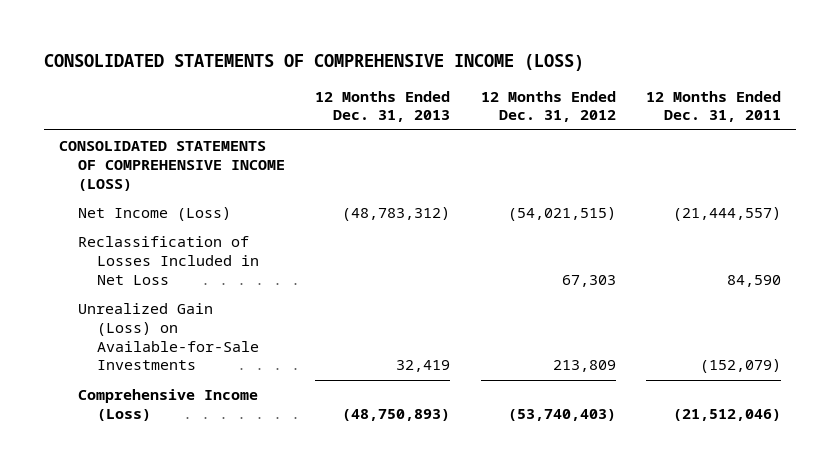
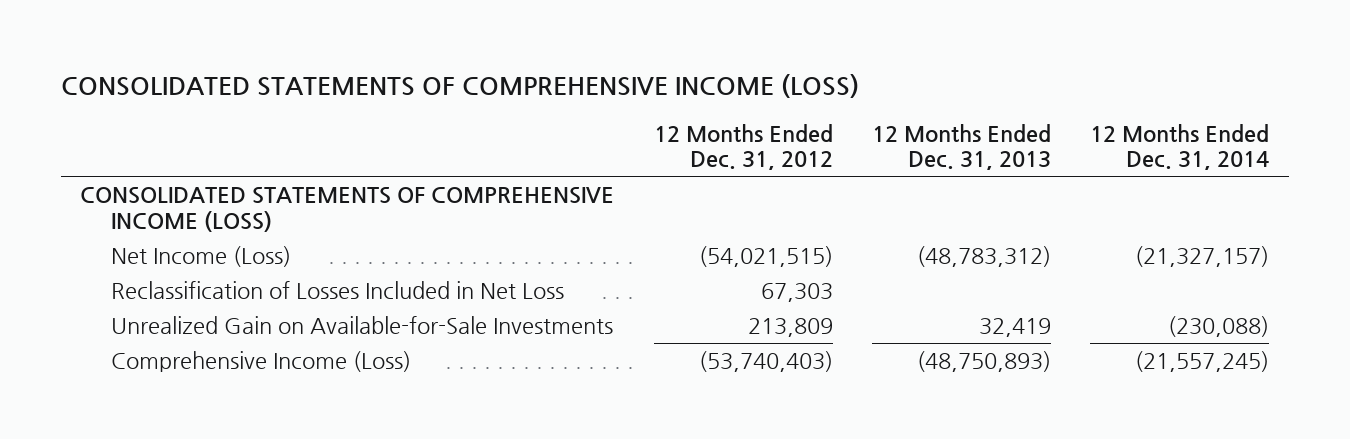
[646,90,782,123] 12 Months Ended Dec. 31, 2011 -> none
none -> [1090,123,1270,171] 12 Months Ended Dec. 31, 2014
[78,302,260,371] Unrealized Gain (Loss) on Available-for-Sale Investments -> [111,316,614,335] Unrealized Gain on Available-for-Sale Investments

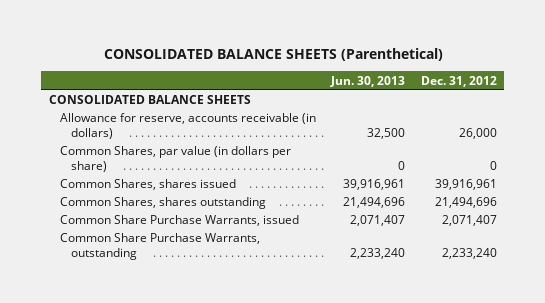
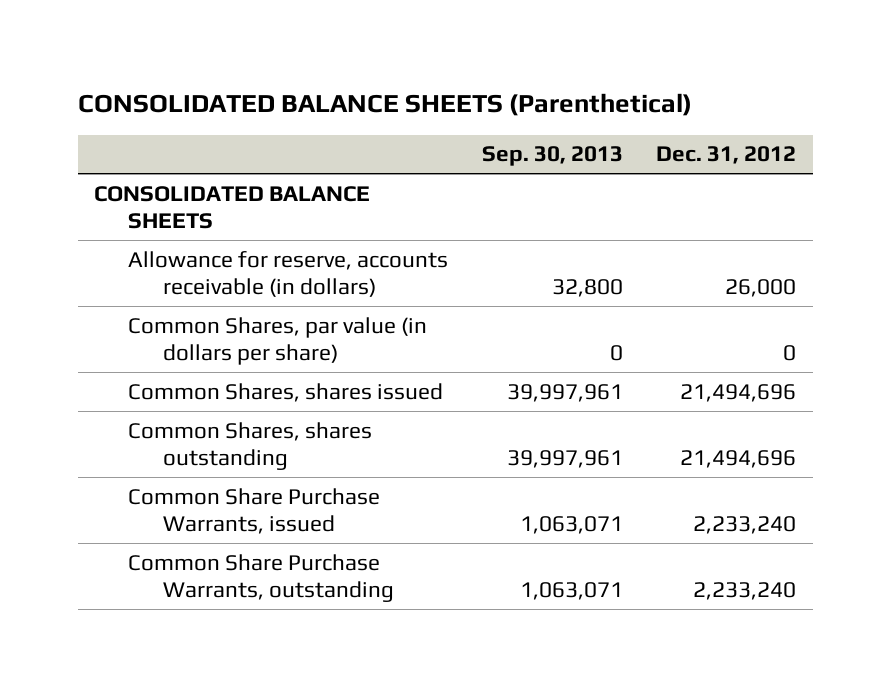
[330,75,406,87] Jun. 30, 2013 -> none
none -> [481,146,623,167] Sep. 30, 2013
[434,179,497,191] 39,916,961 -> [680,383,797,402] 21,494,696
[441,215,497,227] 2,071,407 -> [693,515,797,534] 2,233,240

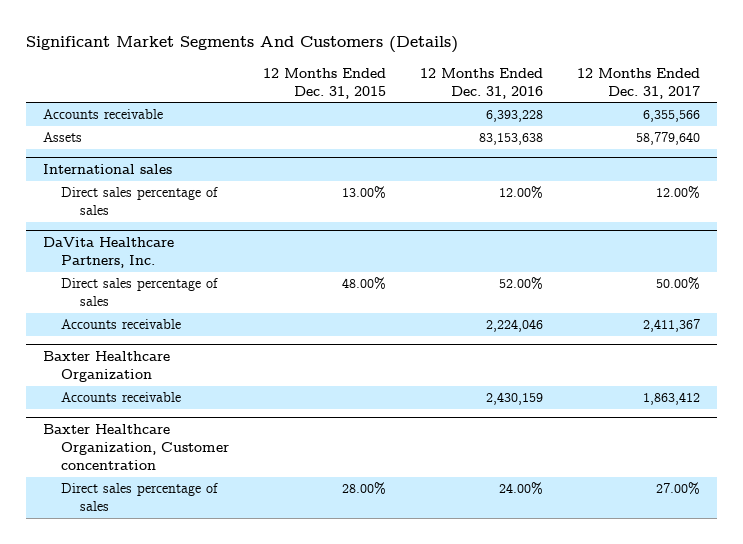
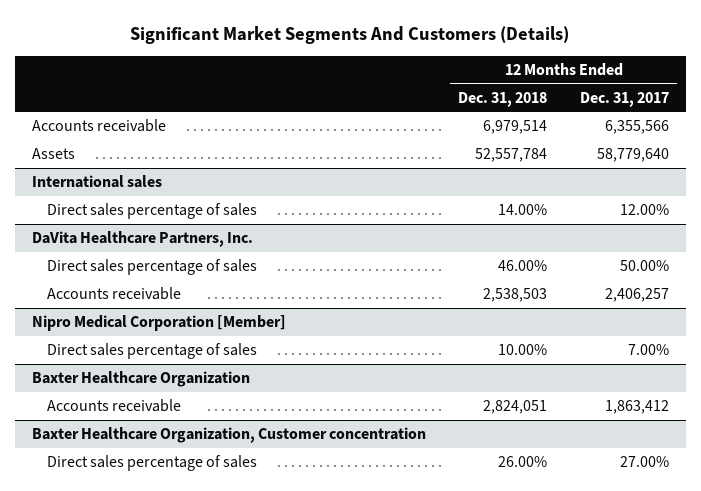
[263,67,387,99] 12 Months Ended Dec. 31, 2015 -> none
[420,67,544,99] 12 Months Ended Dec. 31, 2016 -> none
none -> [458,91,548,107] Dec. 31, 2018
[643,319,701,333] 2,411,367 -> [605,288,670,303] 2,406,257
none -> [31,315,286,332] Nipro Medical Corporation [Member]
none -> [46,343,257,360] Direct sales percentage of sales

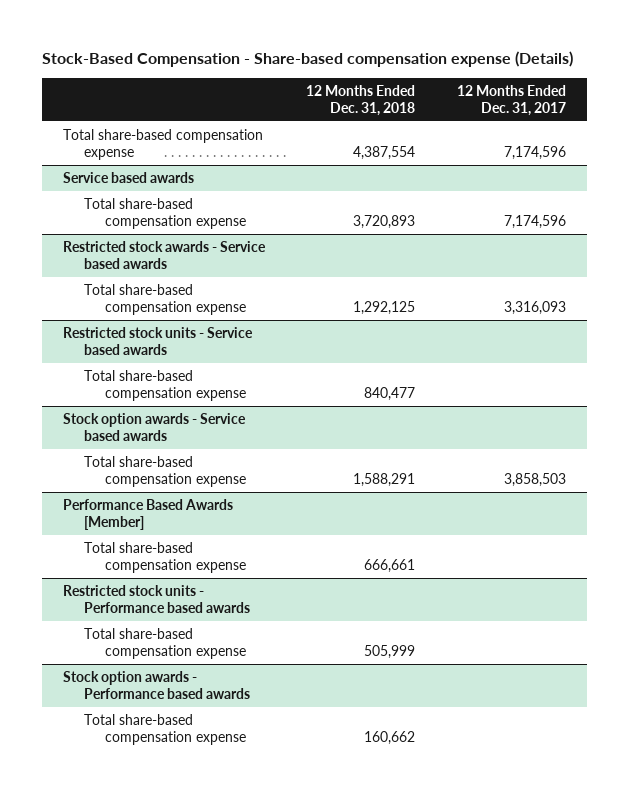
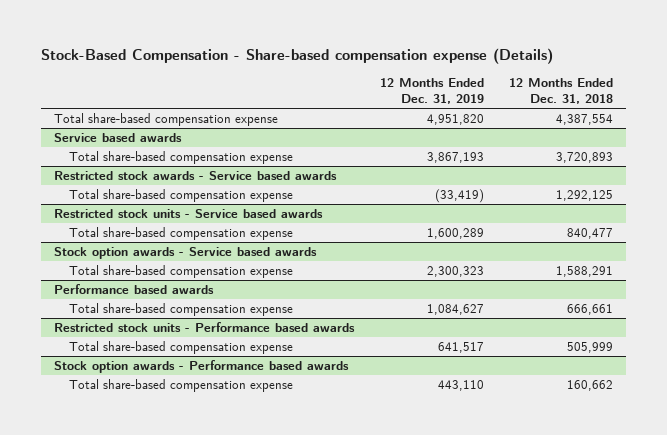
[457,84,567,117] 12 Months Ended Dec. 31, 2017 -> none
none -> [379,78,484,104] 12 Months Ended Dec. 31, 2019
[62,498,233,531] Performance Based Awards [Member] -> [53,283,214,294] Performance based awards

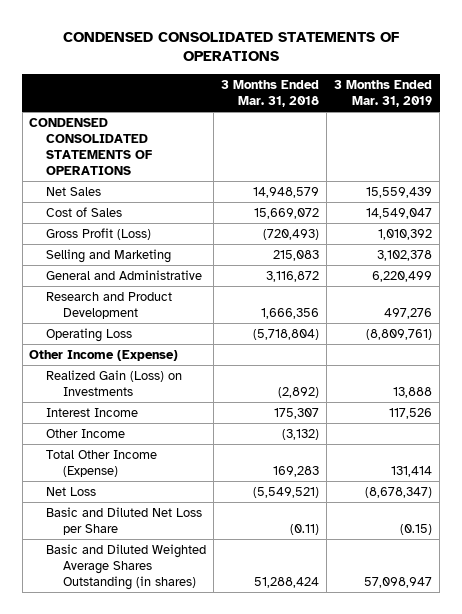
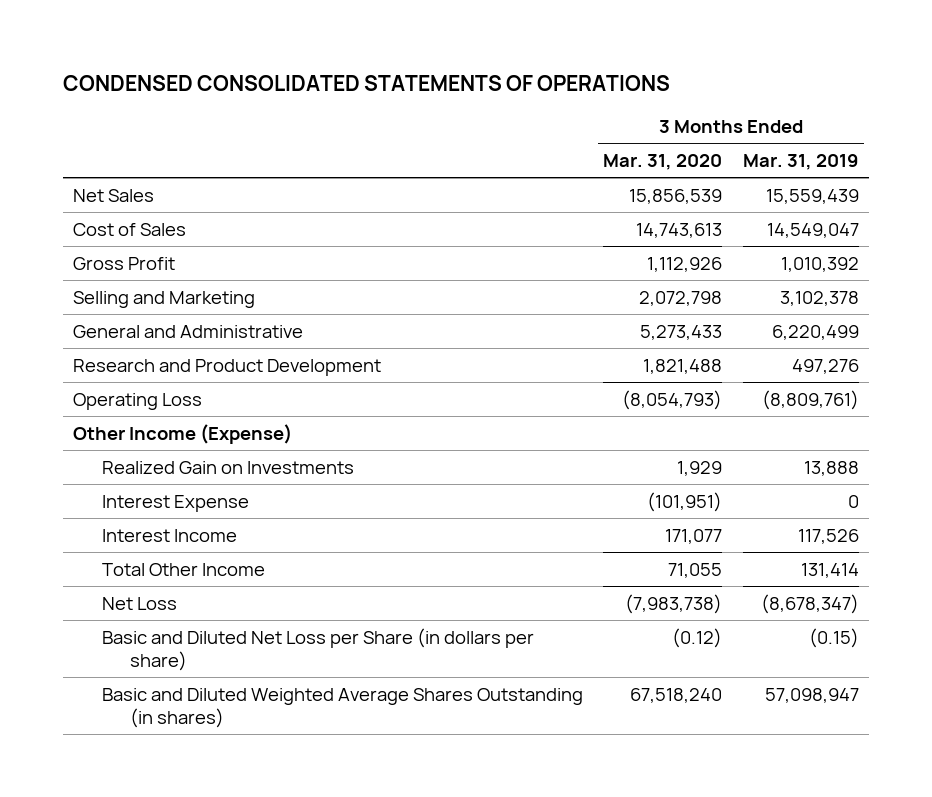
[221,79,320,107] 3 Months Ended Mar. 31, 2018 -> none
none -> [603,153,723,170] Mar. 31, 2020
[29,117,153,175] CONDENSED CONSOLIDATED STATEMENTS OF OPERATIONS -> none
[46,227,152,240] Gross Profit (Loss) -> [73,256,176,270] Gross Profit
[46,369,183,396] Realized Gain (Loss) on Investments -> [101,460,354,474] Realized Gain on Investments
none -> [101,494,249,512] Interest Expense
[46,428,126,438] Other Income -> none
[46,449,158,477] Total Other Income (Expense) -> [101,562,265,576] Total Other Income
[46,506,203,535] Basic and Diluted Net Loss per Share -> [101,627,534,672] Basic and Diluted Net Loss per Share (in dollars per share)

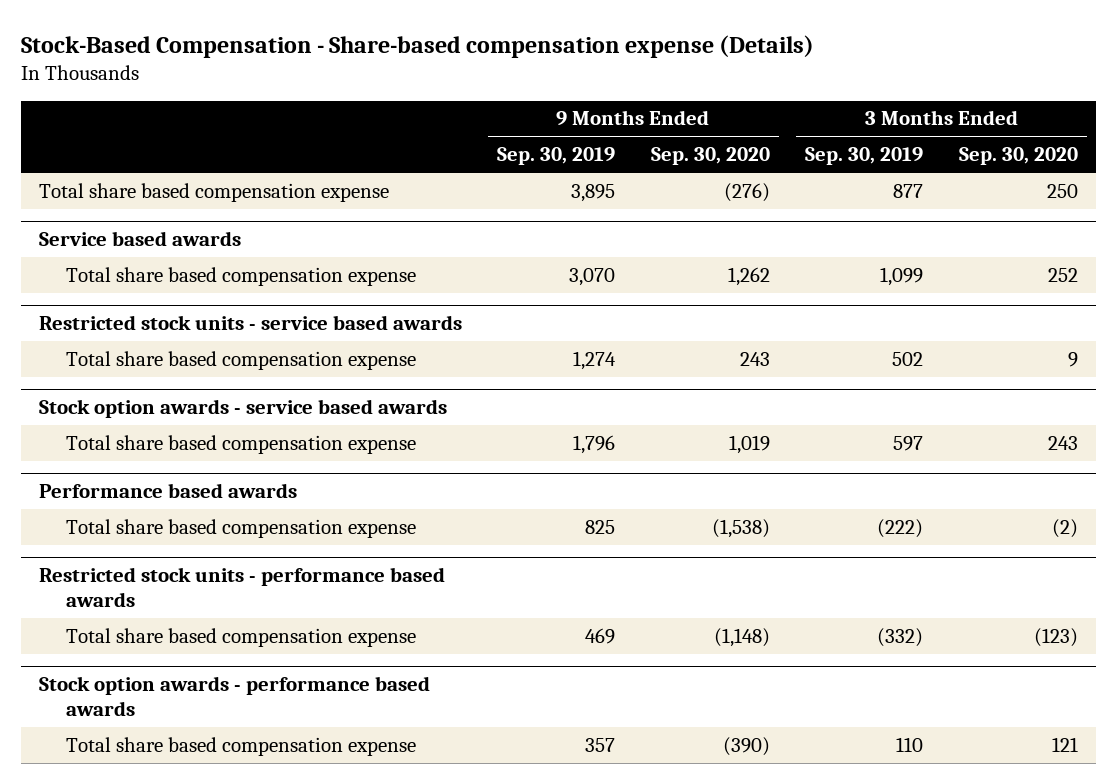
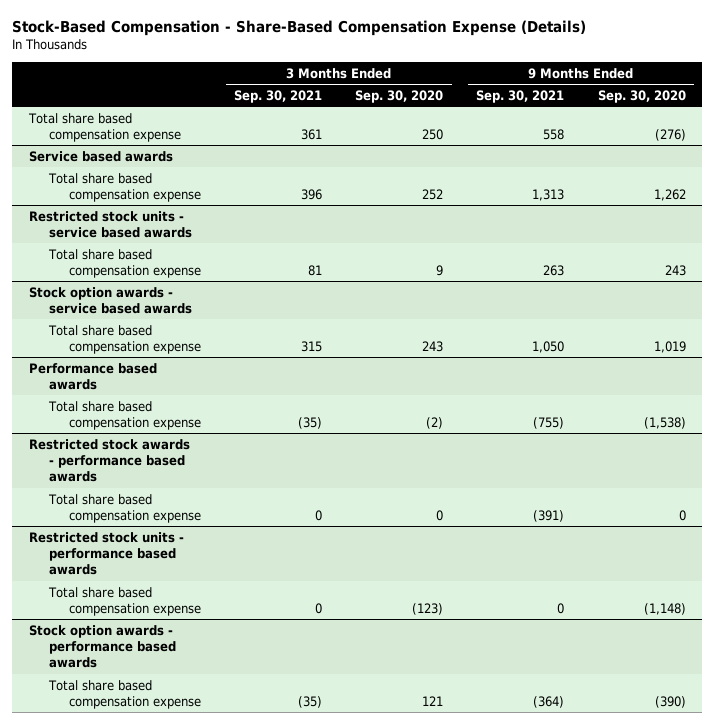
[20,34,814,58] Stock-Based Compensation - Share-based compensation expense (Details) -> [12,20,587,37] Stock-Based Compensation - Share-Based Compensation Expense (Details)
[497,147,616,166] Sep. 30, 2019 -> none
[805,147,924,166] Sep. 30, 2019 -> none
none -> [234,90,323,104] Sep. 30, 2021
none -> [476,90,565,104] Sep. 30, 2021
none -> [28,438,190,483] Restricted stock awards - performance based awards
none -> [47,493,201,524] Total share based compensation expense

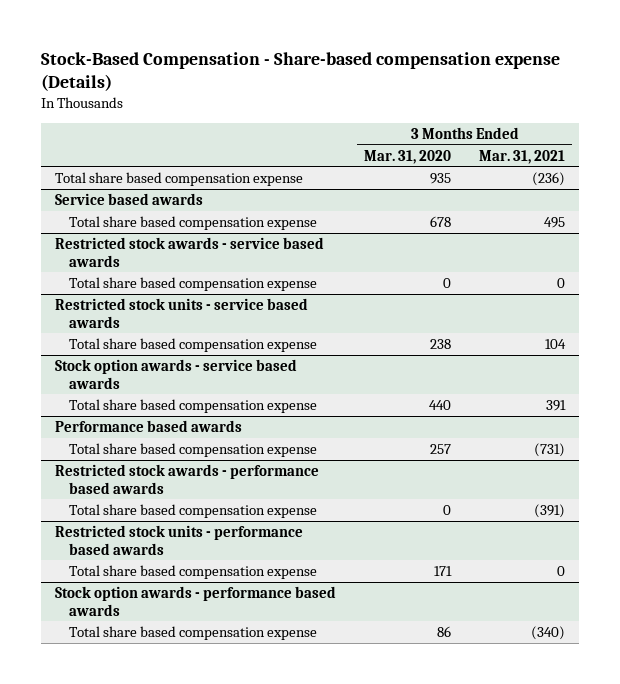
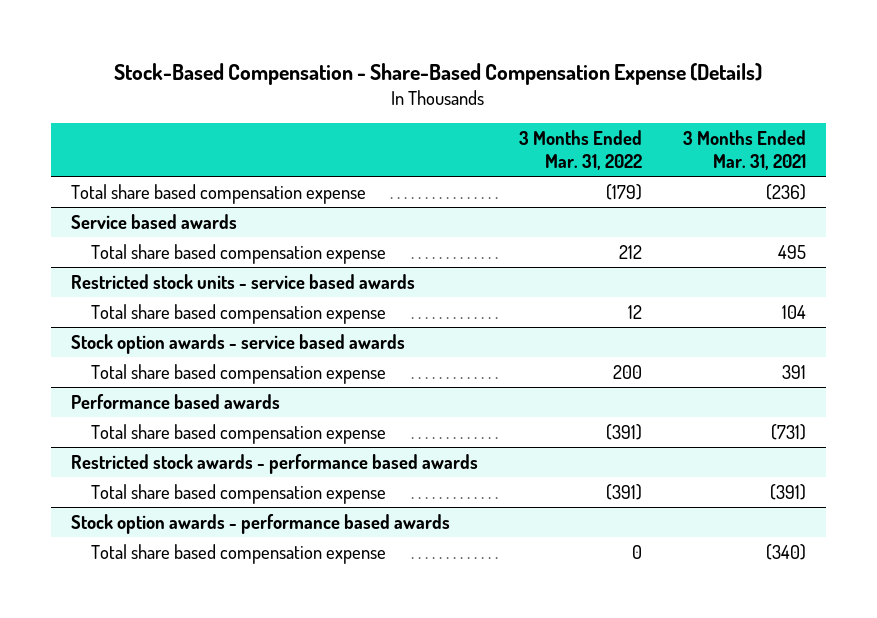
[41,51,561,91] Stock-Based Compensation - Share-based compensation expense (Details) -> [114,62,763,85] Stock-Based Compensation - Share-Based Compensation Expense (Details)
[364,149,452,164] Mar. 31, 2020 -> none
none -> [518,129,642,171] 3 Months Ended Mar. 31, 2022
[55,236,325,267] Restricted stock awards - service based awards -> none
[68,276,317,291] Total share based compensation expense -> none
[55,524,304,555] Restricted stock units - performance based awards -> none
[68,564,317,579] Total share based compensation expense -> none

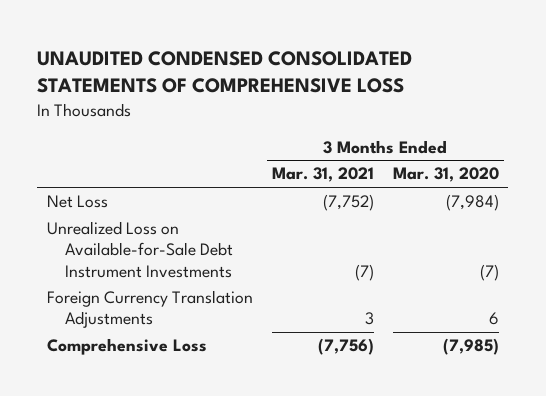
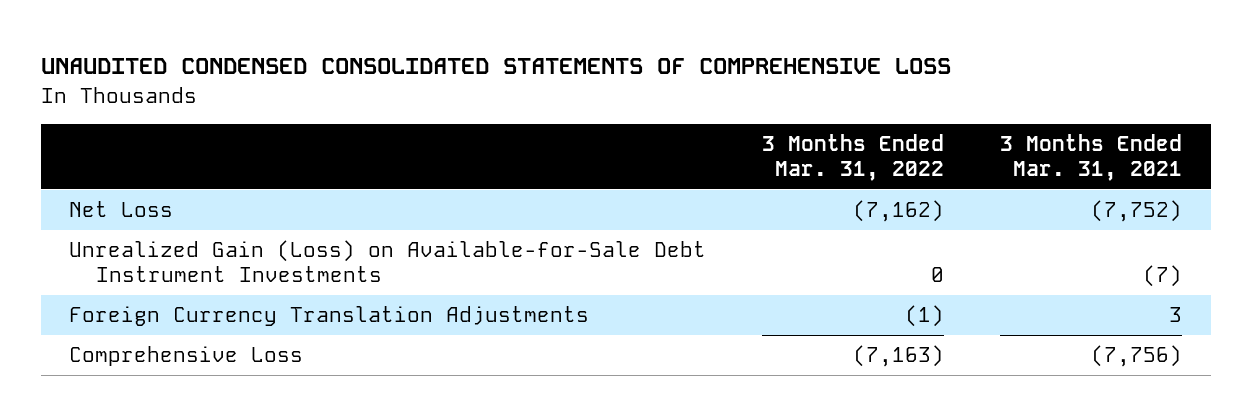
[392,167,499,183] Mar. 31, 2020 -> none
none -> [762,134,945,182] 3 Months Ended Mar. 31, 2022
[46,221,234,278] Unrealized Loss on Available-for-Sale Debt Instrument Investments -> [69,240,707,283] Unrealized Gain (Loss) on Available-for-Sale Debt Instrument Investments

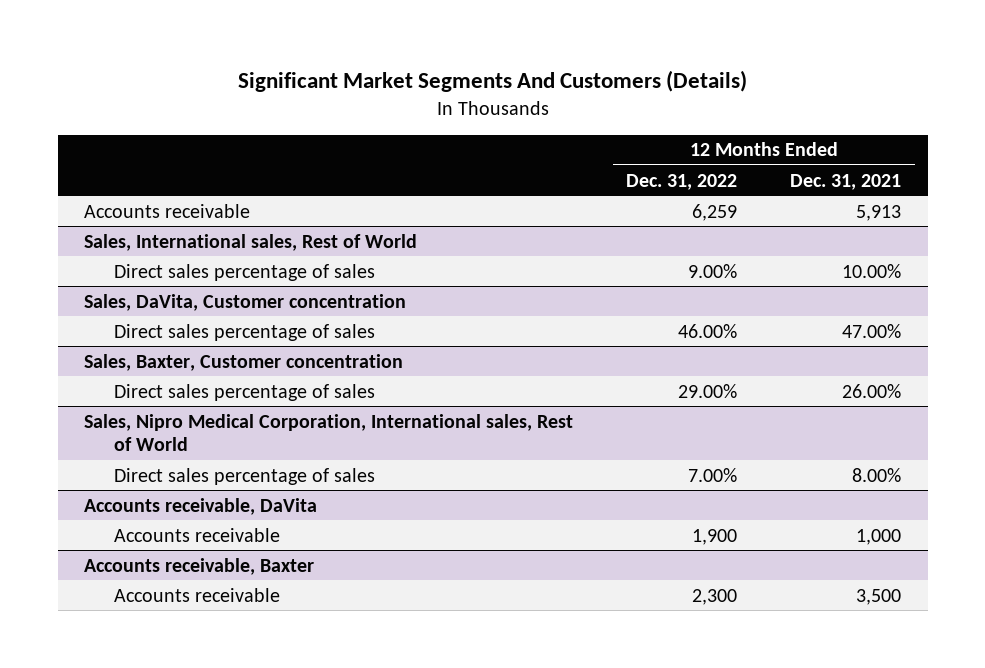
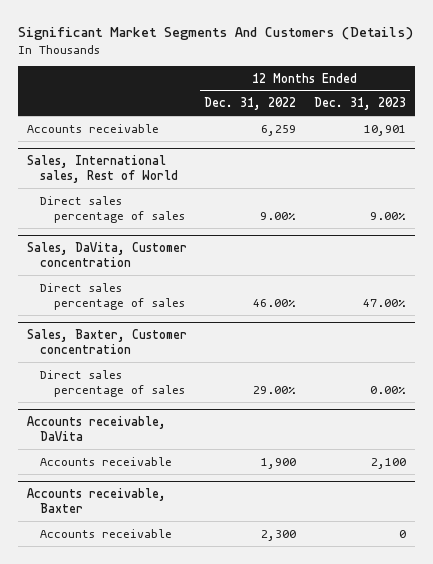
[790,173,902,190] Dec. 31, 2021 -> none
none -> [313,97,406,111] Dec. 31, 2023
[84,413,574,452] Sales, Nipro Medical Corporation, International sales, Rest of World -> none
[114,467,376,485] Direct sales percentage of sales -> none

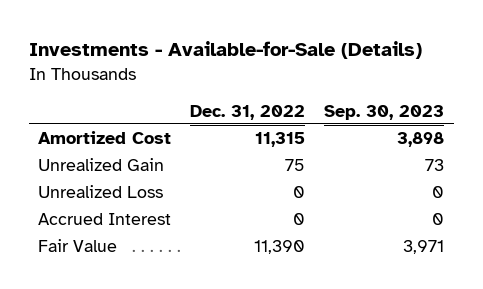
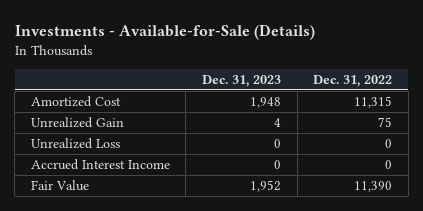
[324,104,445,120] Sep. 30, 2023 -> none
none -> [201,74,281,87] Dec. 31, 2023
[38,213,172,226] Accrued Interest -> [30,158,170,170] Accrued Interest Income

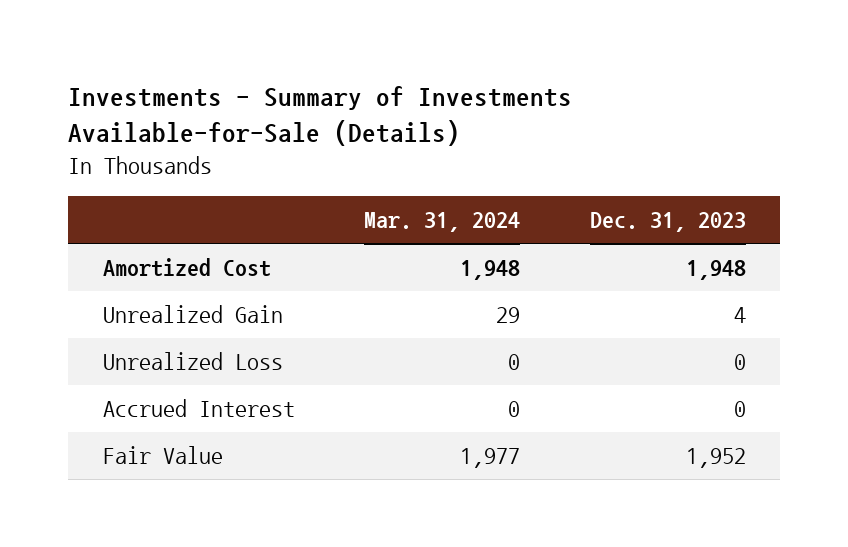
[14,24,315,41] Investments - Available-for-Sale (Details) -> [68,85,573,147] Investments - Summary of Investments Available-for-Sale (Details)
[313,74,393,87] Dec. 31, 2022 -> none
none -> [364,212,521,233] Mar. 31, 2024
[30,158,170,170] Accrued Interest Income -> [102,398,295,417] Accrued Interest

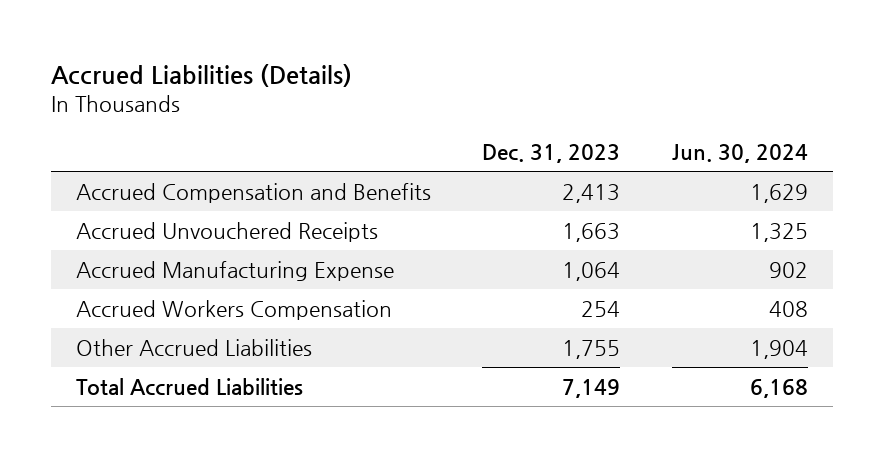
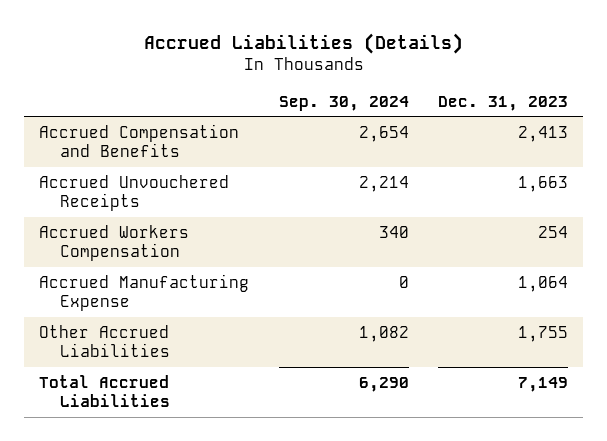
[671,144,808,164] Jun. 30, 2024 -> none
none -> [278,95,409,111] Sep. 30, 2024
[76,260,395,281] Accrued Manufacturing Expense -> [38,273,249,312] Accrued Manufacturing Expense

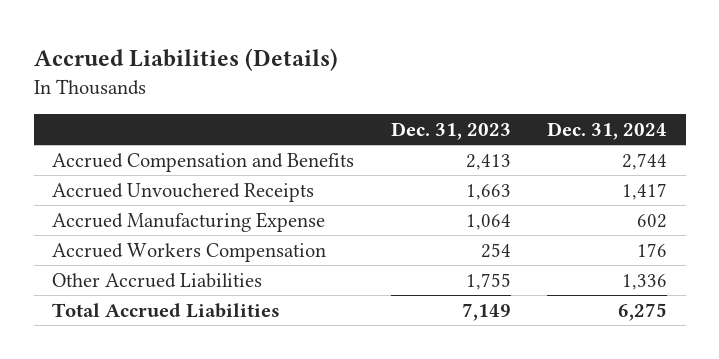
[278,95,409,111] Sep. 30, 2024 -> none
none -> [547,121,668,140] Dec. 31, 2024
[38,224,189,262] Accrued Workers Compensation -> [51,242,326,262] Accrued Workers Compensation

